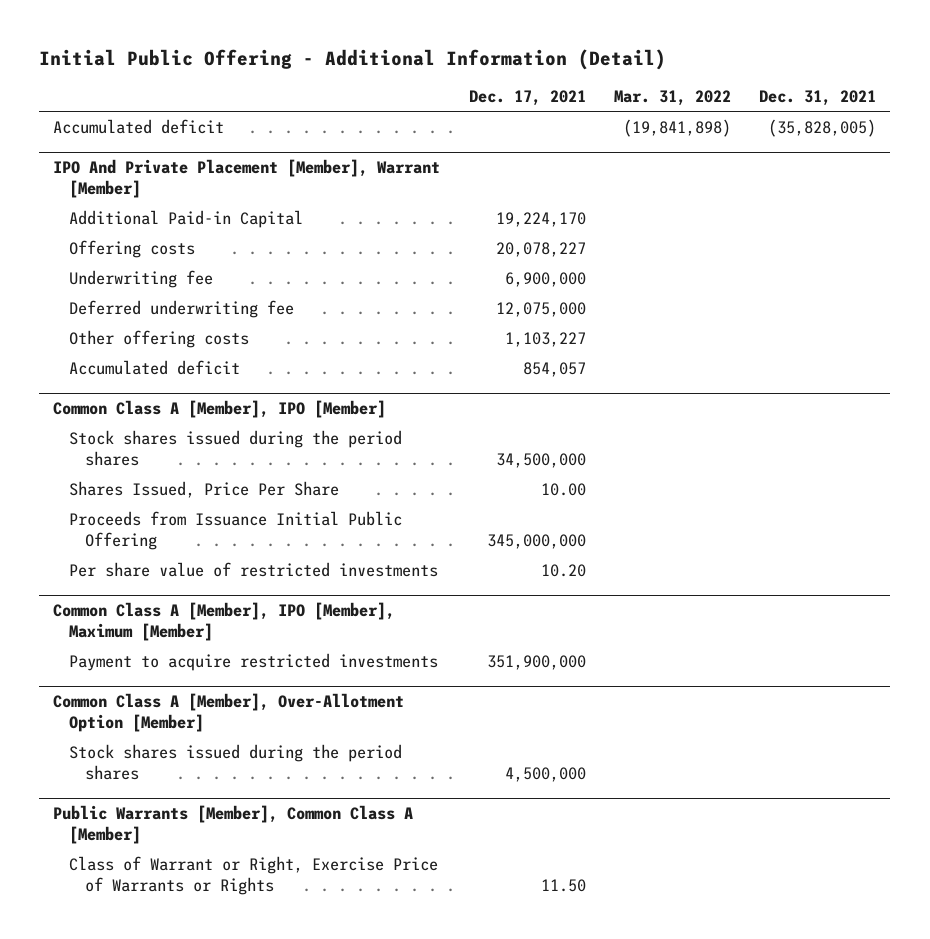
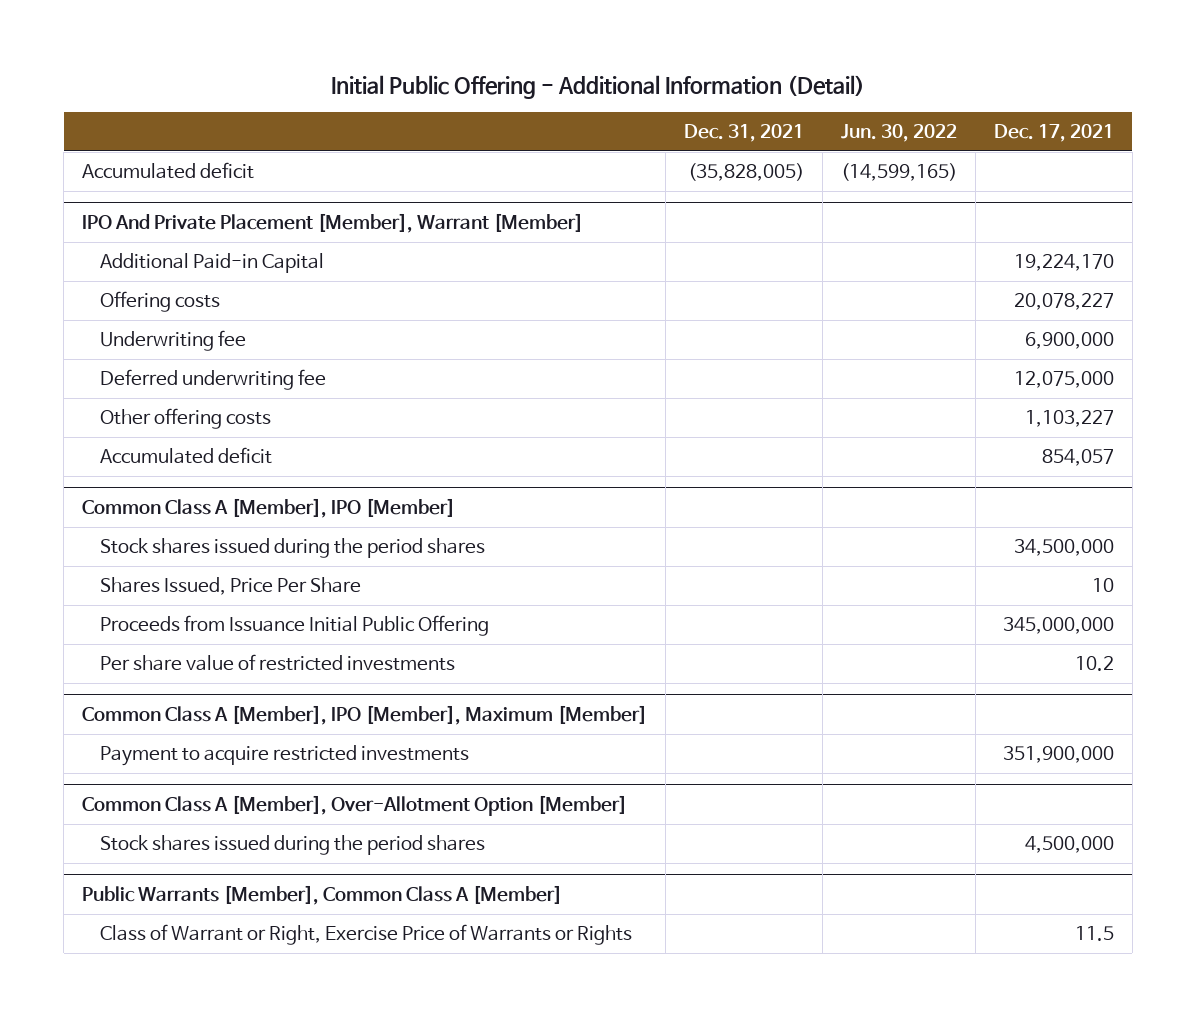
[613,89,731,106] Mar. 31, 2022 -> none
none -> [841,123,958,142] Jun. 30, 2022
[540,482,586,496] 10.00 -> [1092,578,1115,593] 10
[540,563,586,577] 10.20 -> [1075,656,1115,672] 10.2
[540,878,586,892] 11.50 -> [1075,926,1115,942] 11.5

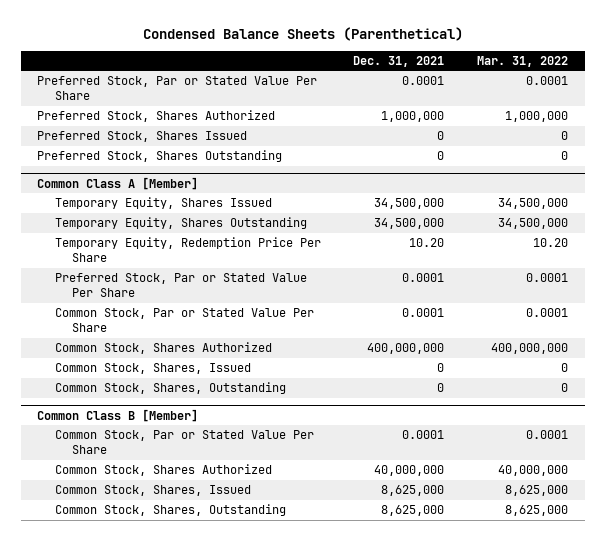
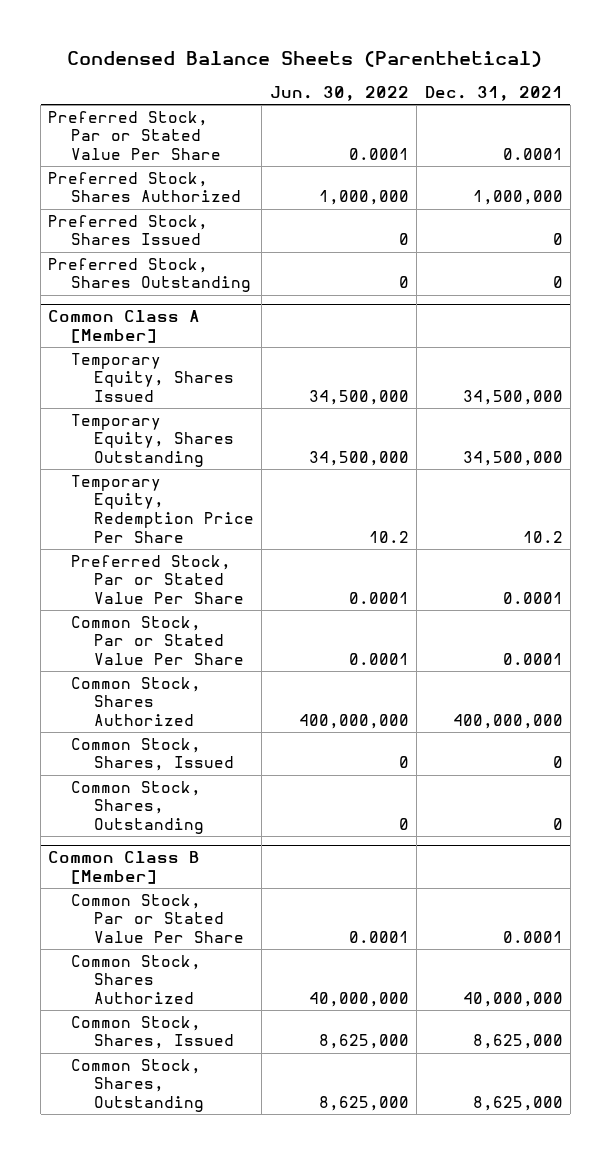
[477,55,569,67] Mar. 31, 2022 -> none
none -> [269,86,409,102] Jun. 30, 2022
[409,238,445,248] 10.20 -> [522,530,563,543] 10.2

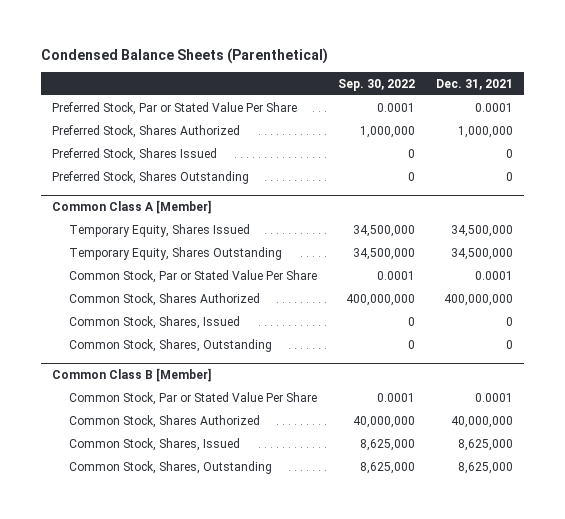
[269,86,409,102] Jun. 30, 2022 -> none
none -> [338,78,416,91] Sep. 30, 2022
[71,474,254,543] Temporary Equity, Redemption Price Per Share -> none
[71,554,244,605] Preferred Stock, Par or Stated Value Per Share -> none

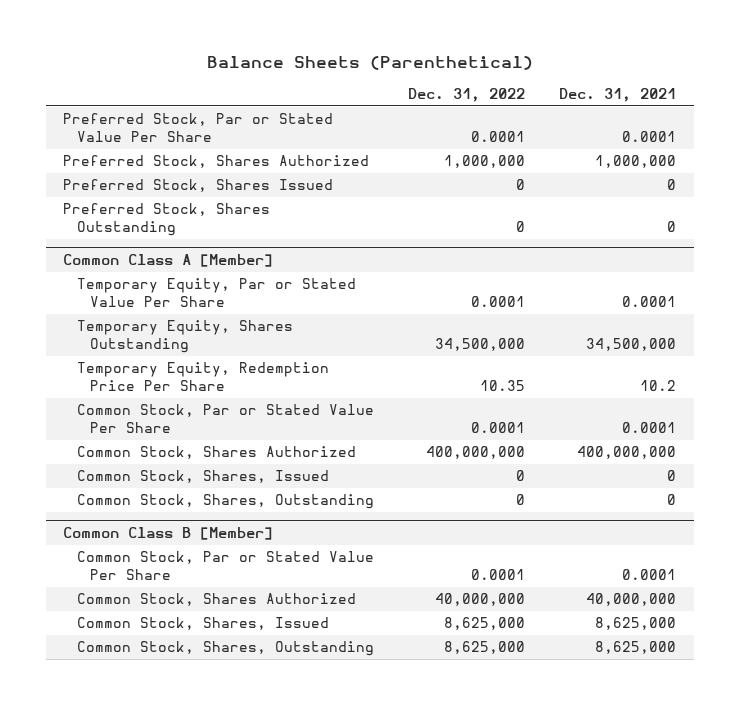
[41,47,329,64] Condensed Balance Sheets (Parenthetical) -> [206,55,533,70] Balance Sheets (Parenthetical)
[338,78,416,91] Sep. 30, 2022 -> none
none -> [408,88,526,103] Dec. 31, 2022
[68,223,250,237] Temporary Equity, Shares Issued -> none
none -> [76,278,356,307] Temporary Equity, Par or Stated Value Per Share
none -> [76,362,329,391] Temporary Equity, Redemption Price Per Share

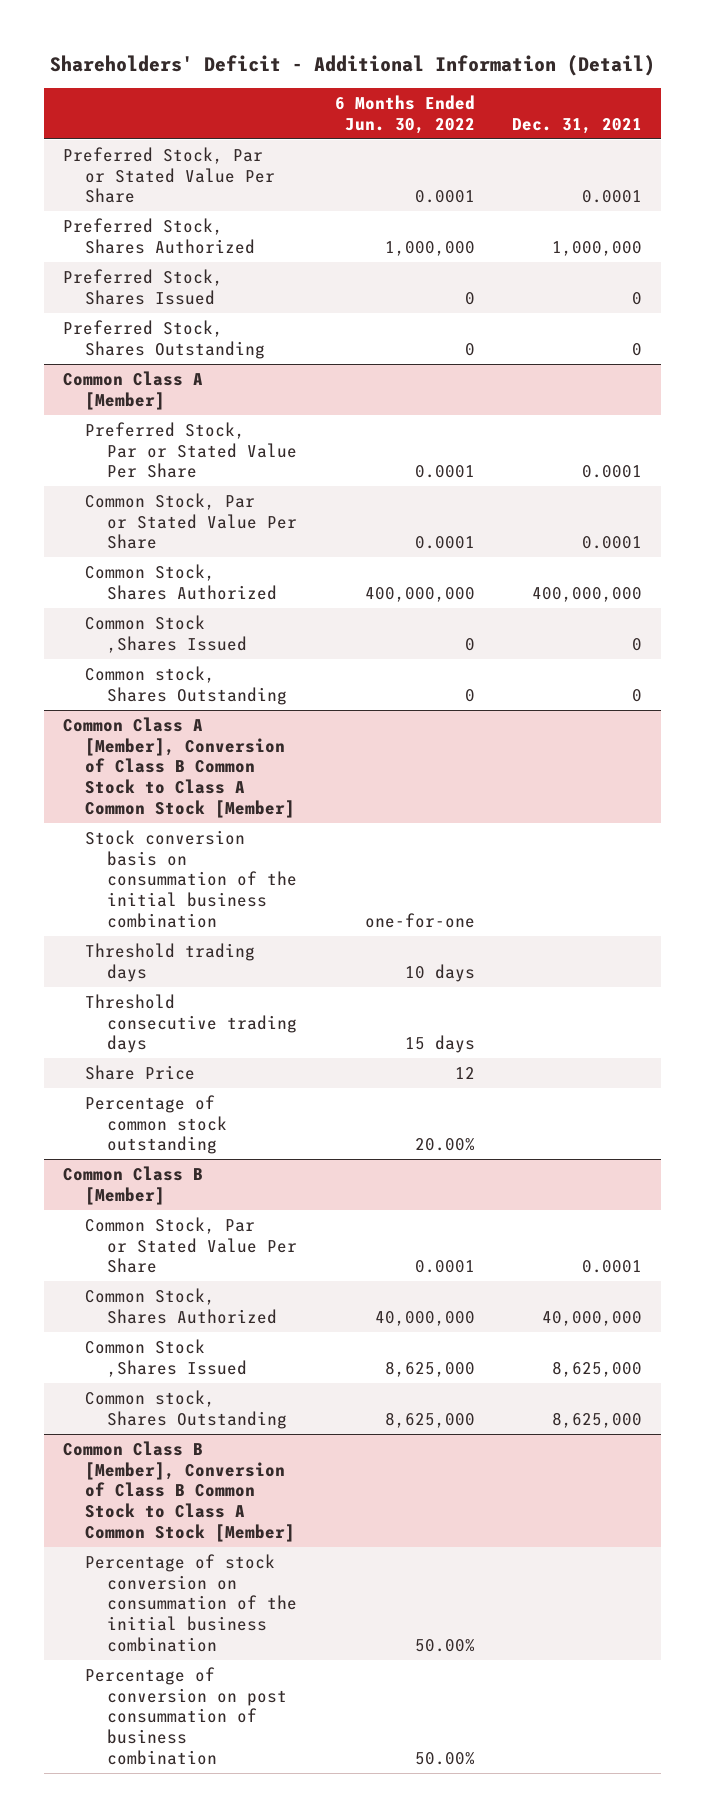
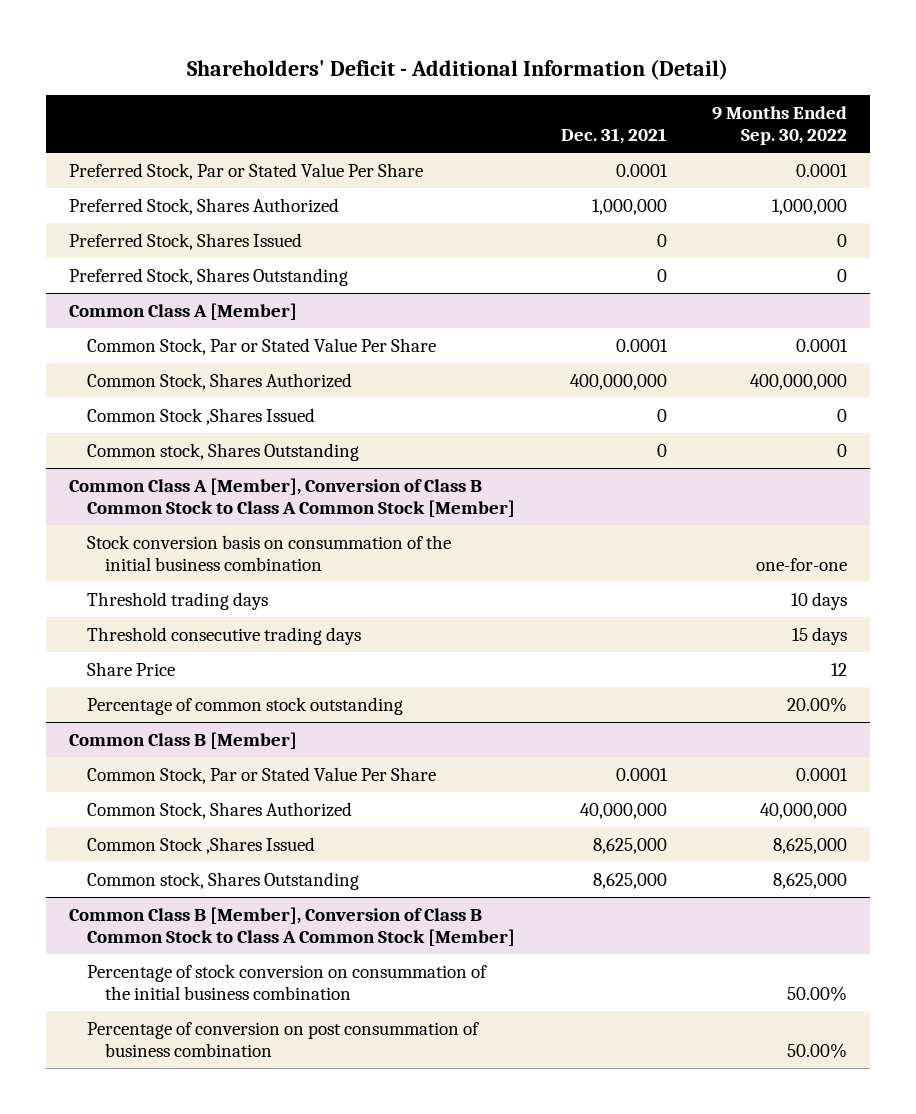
[334,95,475,134] 6 Months Ended Jun. 30, 2022 -> none
none -> [712,105,848,146] 9 Months Ended Sep. 30, 2022
[85,421,297,479] Preferred Stock, Par or Stated Value Per Share -> none

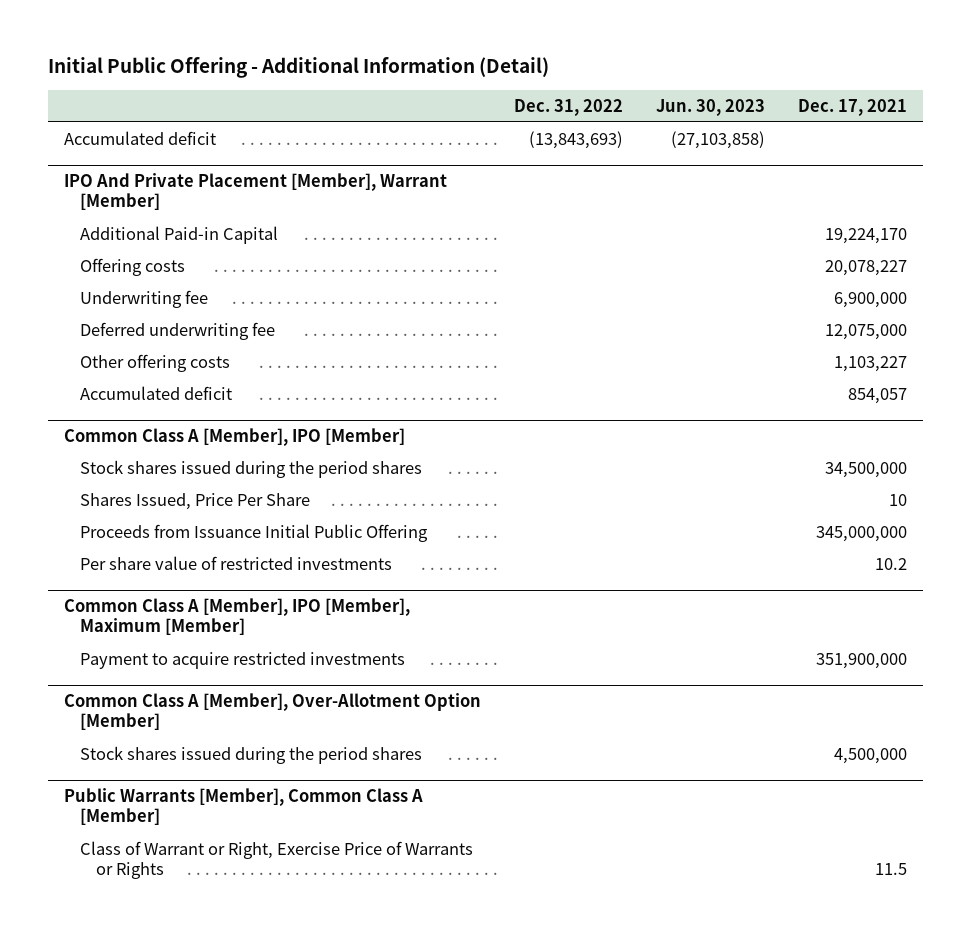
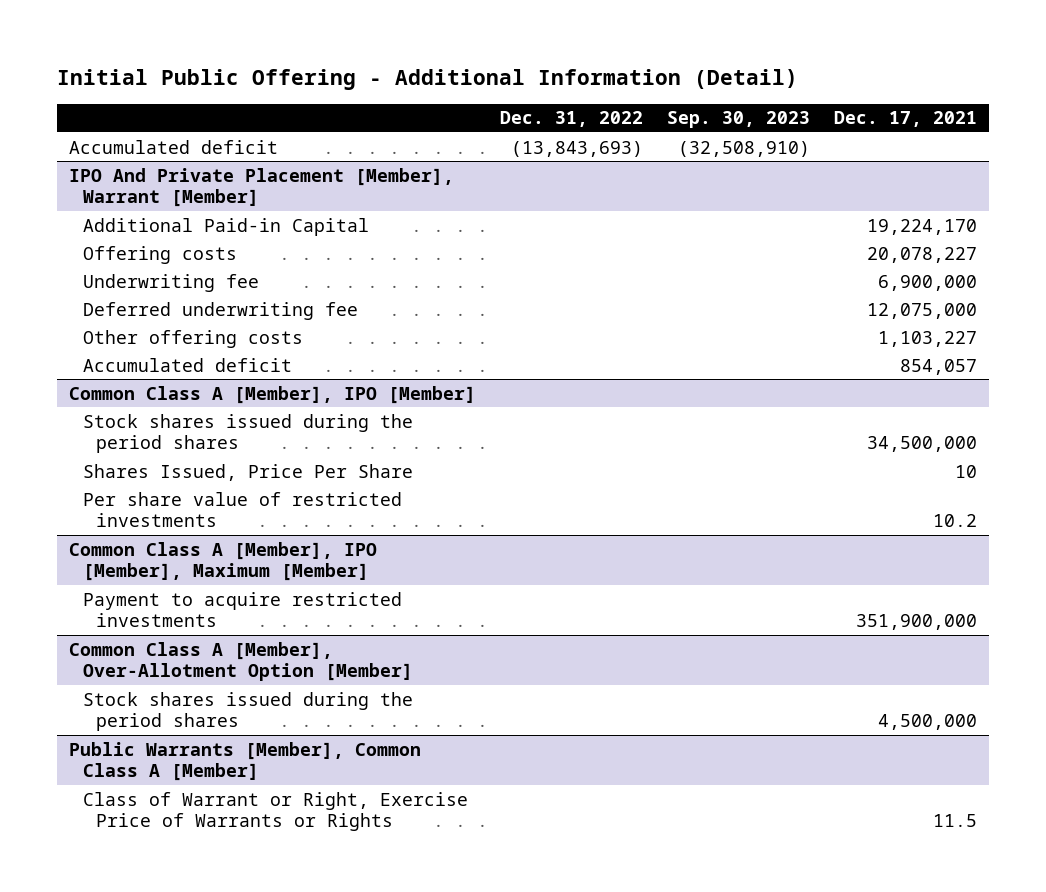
[655,98,765,116] Jun. 30, 2023 -> none
none -> [667,111,811,129] Sep. 30, 2023
[79,524,428,543] Proceeds from Issuance Initial Public Offering -> none

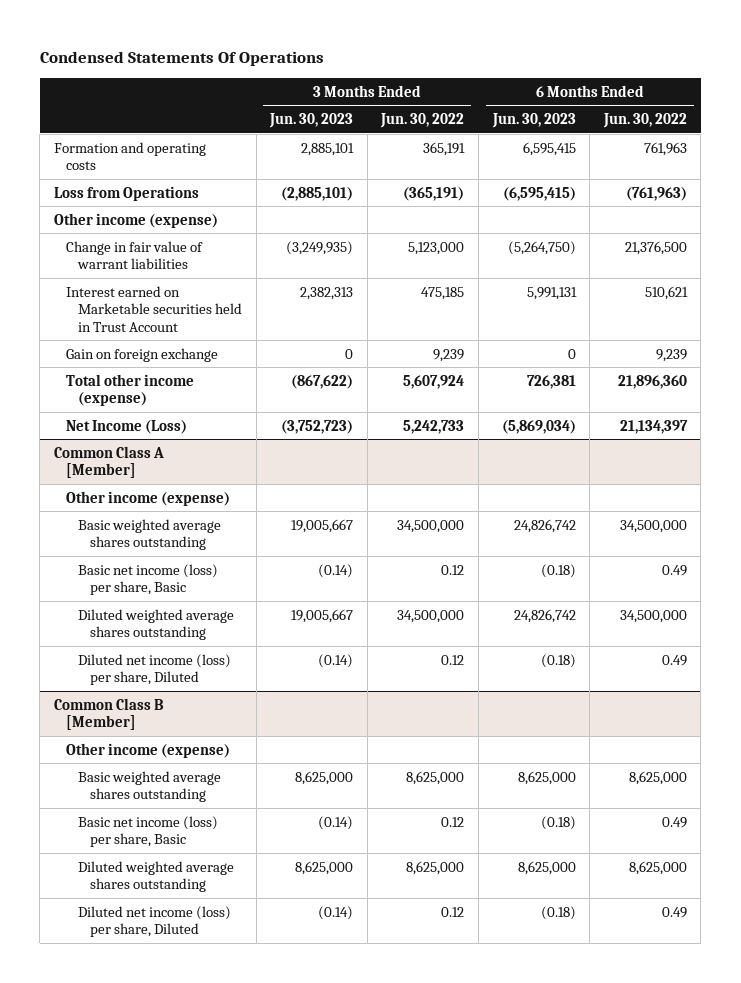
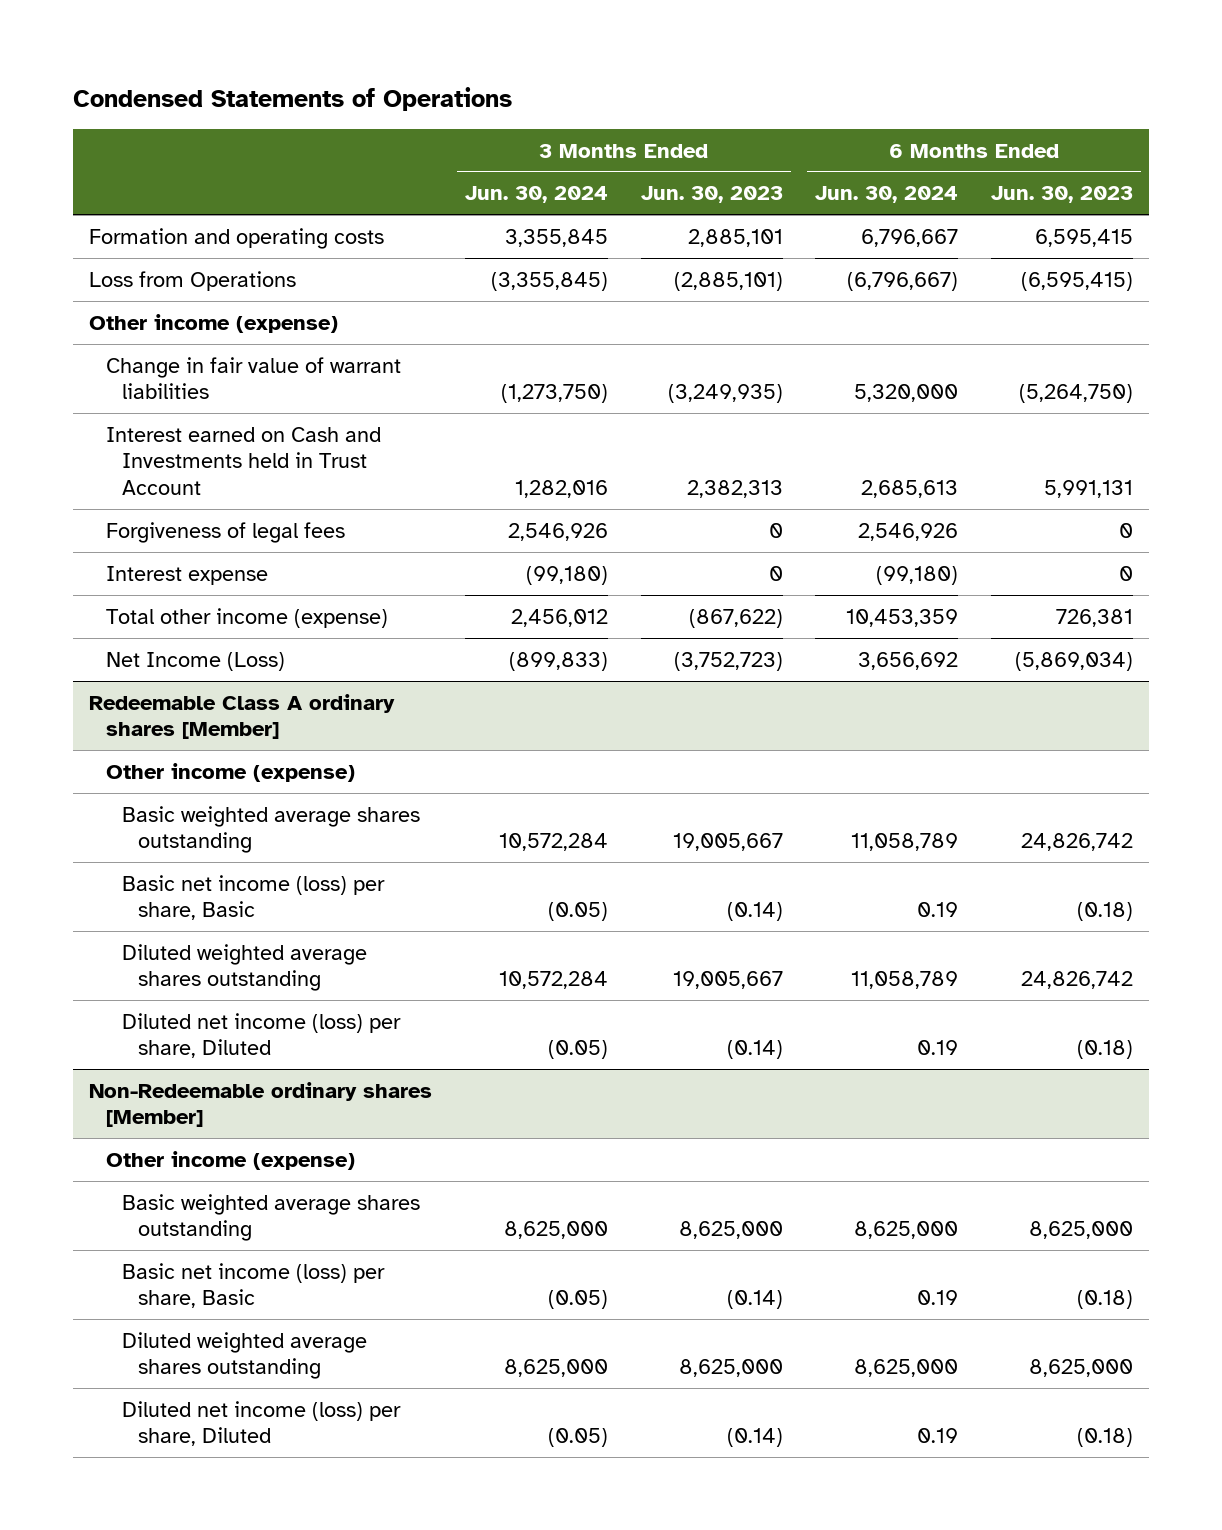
[39,51,324,67] Condensed Statements Of Operations -> [73,86,513,111] Condensed Statements of Operations
[380,112,465,128] Jun. 30, 2022 -> none
[602,112,687,128] Jun. 30, 2022 -> none
none -> [464,186,608,204] Jun. 30, 2024
none -> [815,186,959,204] Jun. 30, 2024
[66,347,219,362] Gain on foreign exchange -> none
[66,285,243,332] Interest earned on Marketable securities held in Trust Account -> [105,426,381,495] Interest earned on Cash and Investments held in Trust Account
none -> [105,521,345,543] Forgiveness of legal fees
none -> [105,565,268,585] Interest expense
[54,445,165,479] Common Class A [Member] -> none
none -> [89,693,396,740] Redeemable Class A ordinary shares [Member]
[54,697,165,731] Common Class B [Member] -> none
none -> [89,1081,433,1128] Non-Redeemable ordinary shares [Member]

